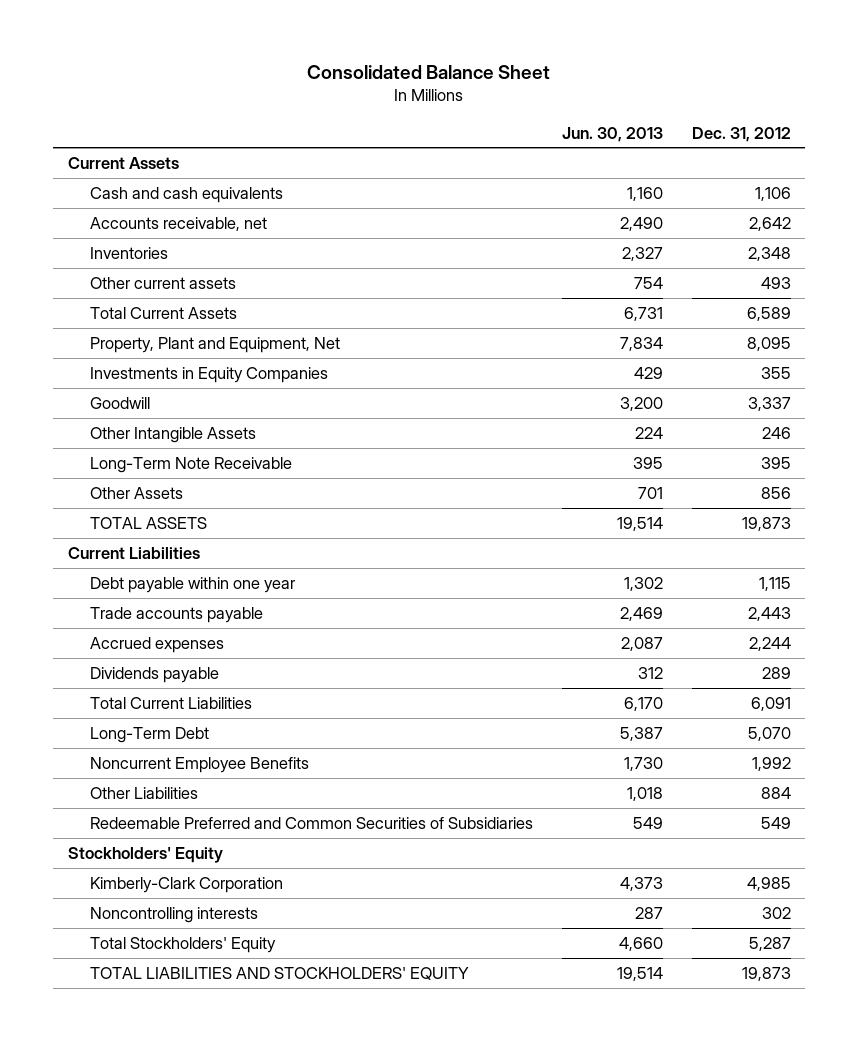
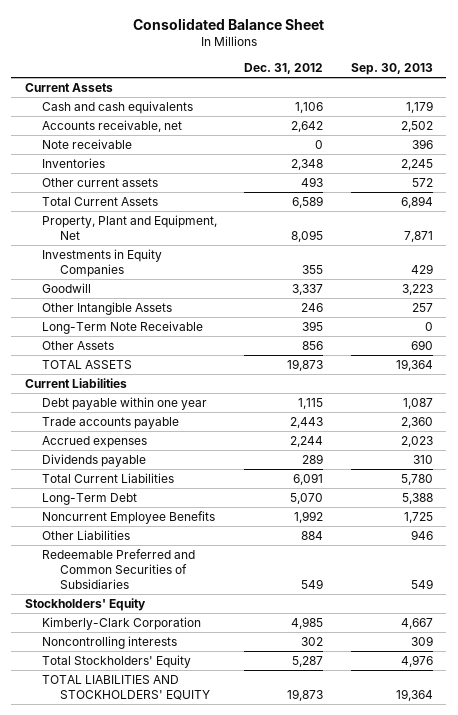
[561,126,663,142] Jun. 30, 2013 -> none
none -> [350,62,433,75] Sep. 30, 2013
none -> [42,138,133,149] Note receivable

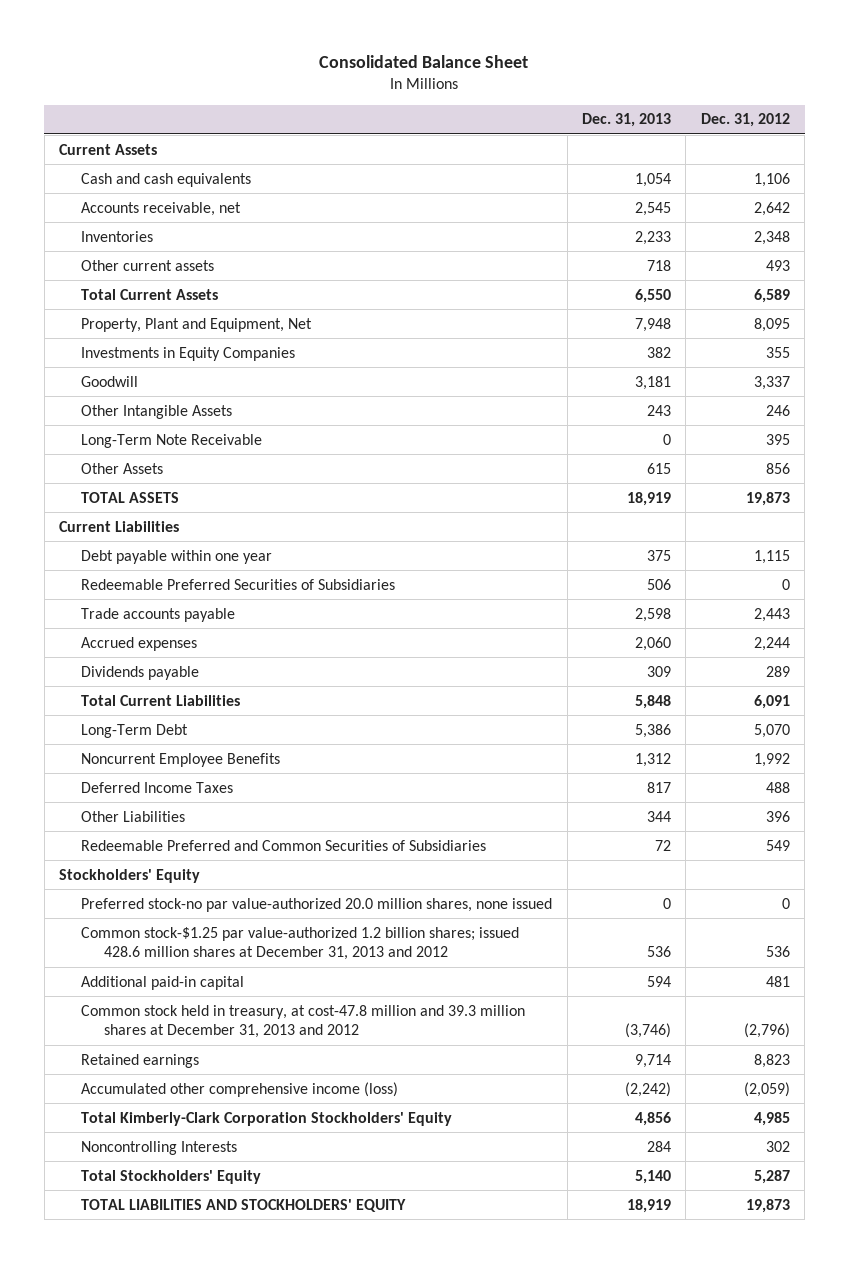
[350,62,433,75] Sep. 30, 2013 -> none
none -> [582,113,672,128] Dec. 31, 2013
[42,138,133,149] Note receivable -> none
none -> [81,578,396,590] Redeemable Preferred Securities of Subsidiaries
none -> [81,781,234,793] Deferred Income Taxes
[301,530,324,540] 884 -> [765,810,790,822] 396
none -> [81,897,553,912] Preferred stock-no par value-authorized 20.0 million shares, none issued
none -> [81,926,520,960] Common stock-$1.25 par value-authorized 1.2 billion shares; issued 428.6 million shares at December 31, 2013 and 2012
none -> [81,975,245,990] Additional paid-in capital
none -> [81,1004,526,1038] Common stock held in treasury, at cost-47.8 million and 39.3 million shares at December 31, 2013 and 2012
none -> [81,1053,200,1068] Retained earnings
none -> [81,1081,399,1097] Accumulated other comprehensive income (loss)
[42,616,202,630] Kimberly-Clark Corporation -> [81,1111,453,1126] Total Kimberly-Clark Corporation Stockholders' Equity
[42,635,178,649] Noncontrolling interests -> [81,1140,238,1155] Noncontrolling Interests

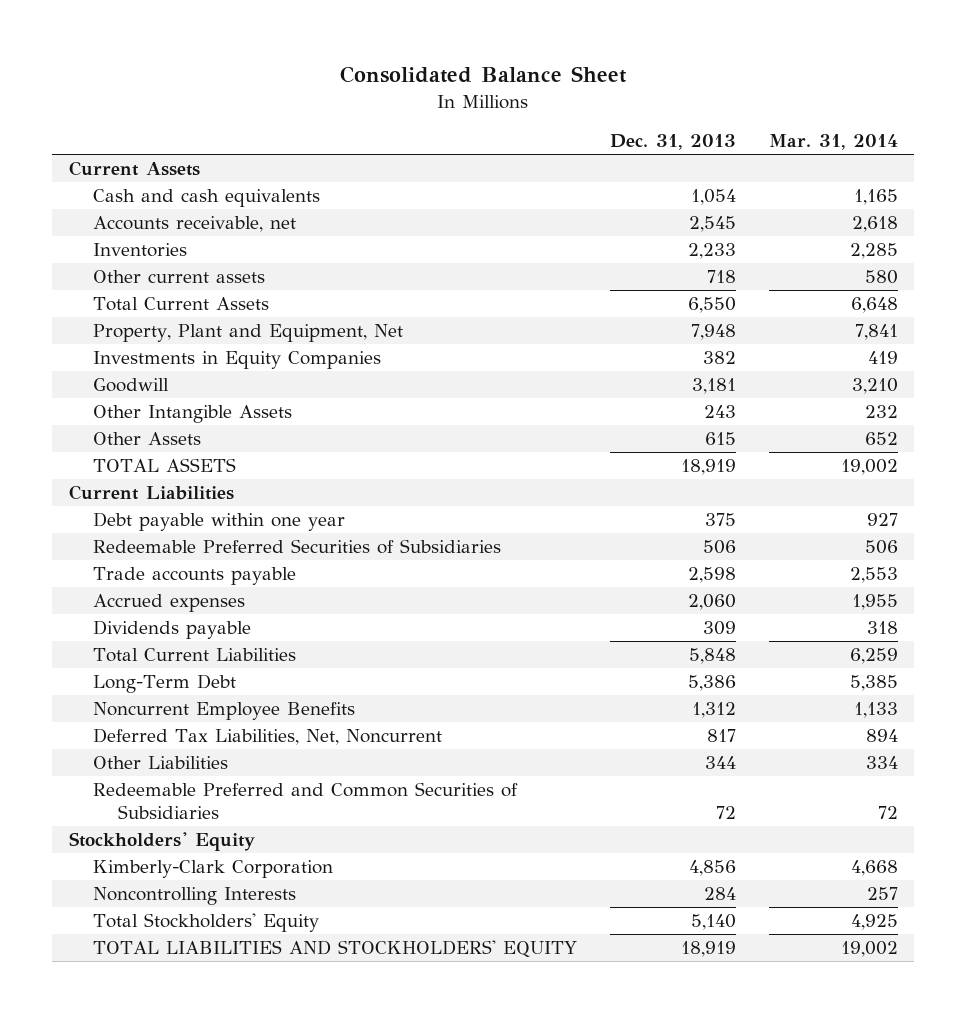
[700,113,790,128] Dec. 31, 2012 -> none
none -> [768,133,898,150] Mar. 31, 2014
[81,433,263,448] Long-Term Note Receivable -> none
[81,781,234,793] Deferred Income Taxes -> [93,728,443,746] Deferred Tax Liabilities, Net, Noncurrent
[81,897,553,912] Preferred stock-no par value-authorized 20.0 million shares, none issued -> none
[81,926,520,960] Common stock-$1.25 par value-authorized 1.2 billion shares; issued 428.6 million shares at December 31, 2013 and 2012 -> none
[81,975,245,990] Additional paid-in capital -> none
[81,1004,526,1038] Common stock held in treasury, at cost-47.8 million and 39.3 million shares at December 31, 2013 and 2012 -> none
[81,1053,200,1068] Retained earnings -> none
[81,1081,399,1097] Accumulated other comprehensive income (loss) -> none
[81,1111,453,1126] Total Kimberly-Clark Corporation Stockholders' Equity -> [93,860,334,879] Kimberly-Clark Corporation

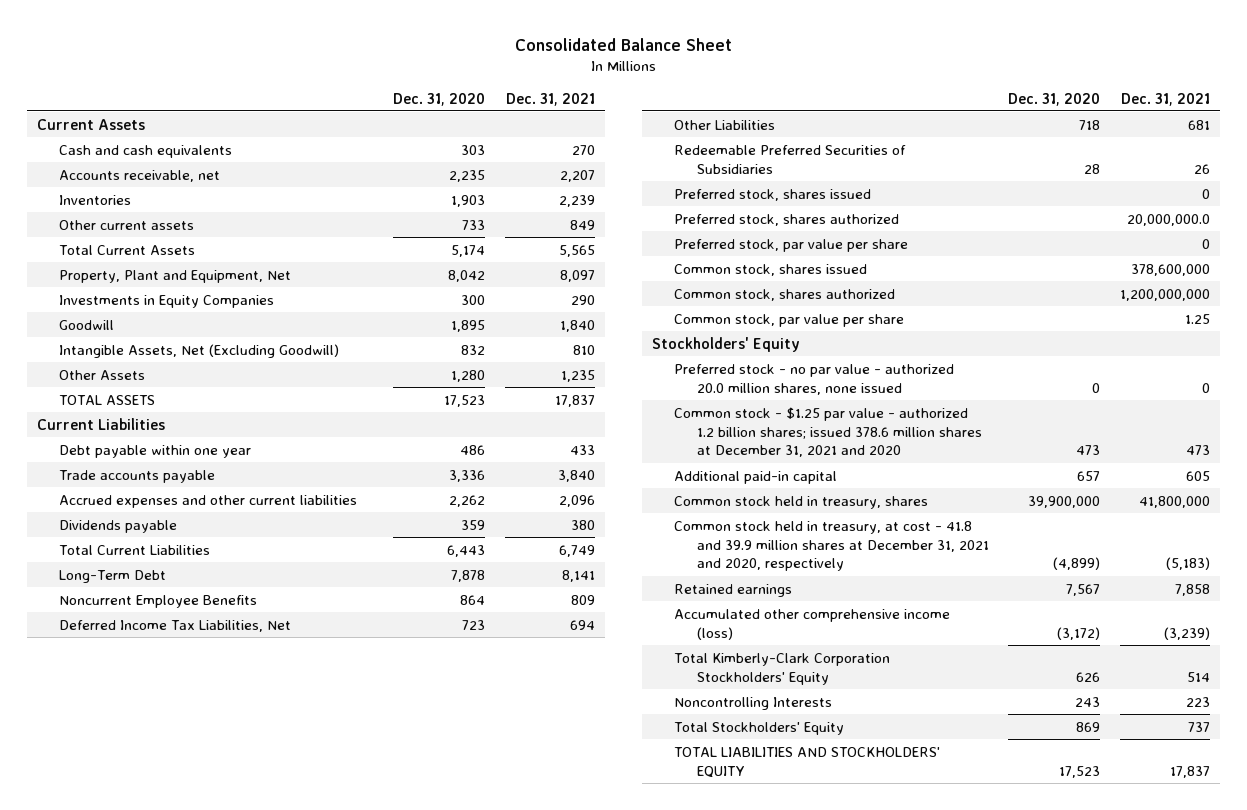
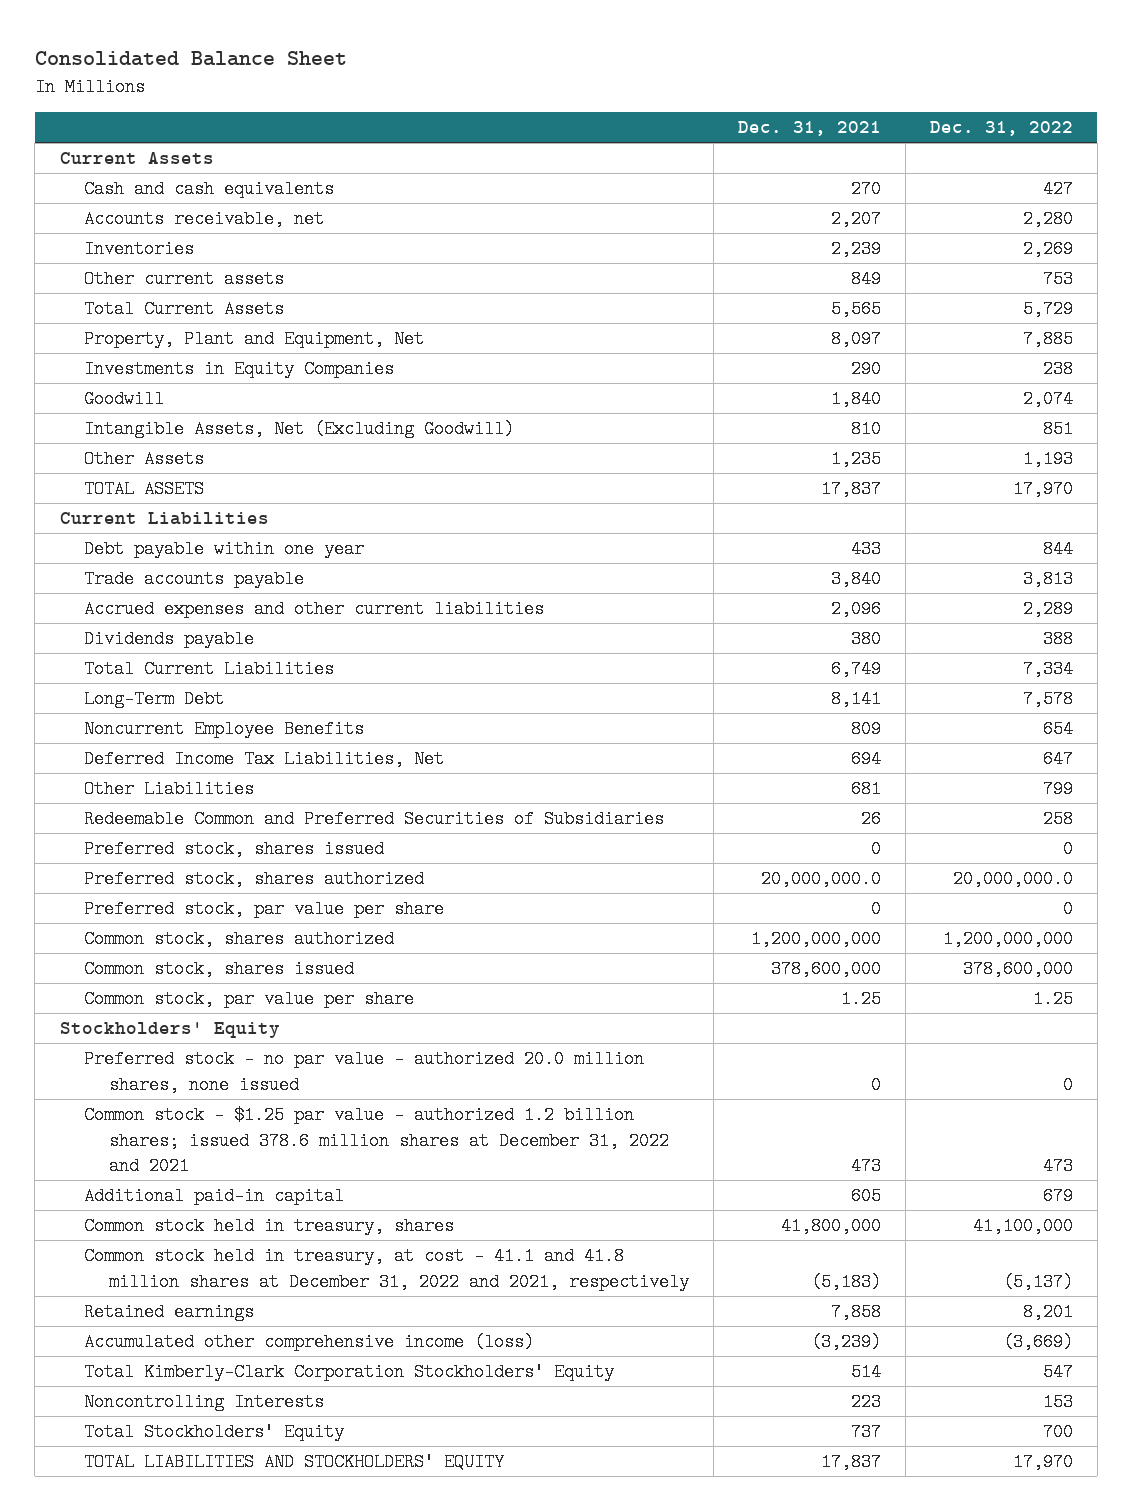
[393,92,486,106] Dec. 31, 2020 -> none
none -> [929,120,1073,136] Dec. 31, 2022
[674,144,907,174] Redeemable Preferred Securities of Subsidiaries -> [84,810,665,829] Redeemable Common and Preferred Securities of Subsidiaries
[674,263,868,276] Common stock, shares issued -> [84,960,355,979] Common stock, shares issued
[674,406,982,458] Common stock - $1.25 par value - authorized 1.2 billion shares; issued 378.6 million shares at December 31, 2021 and 2020 -> [84,1106,669,1175] Common stock - $1.25 par value - authorized 1.2 billion shares; issued 378.6 million shares at December 31, 2022 and 2021
[674,520,989,572] Common stock held in treasury, at cost - 41.8 and 39.9 million shares at December 31, 2021 and 2020, respectively -> [84,1247,689,1291] Common stock held in treasury, at cost - 41.1 and 41.8 million shares at December 31, 2022 and 2021, respectively

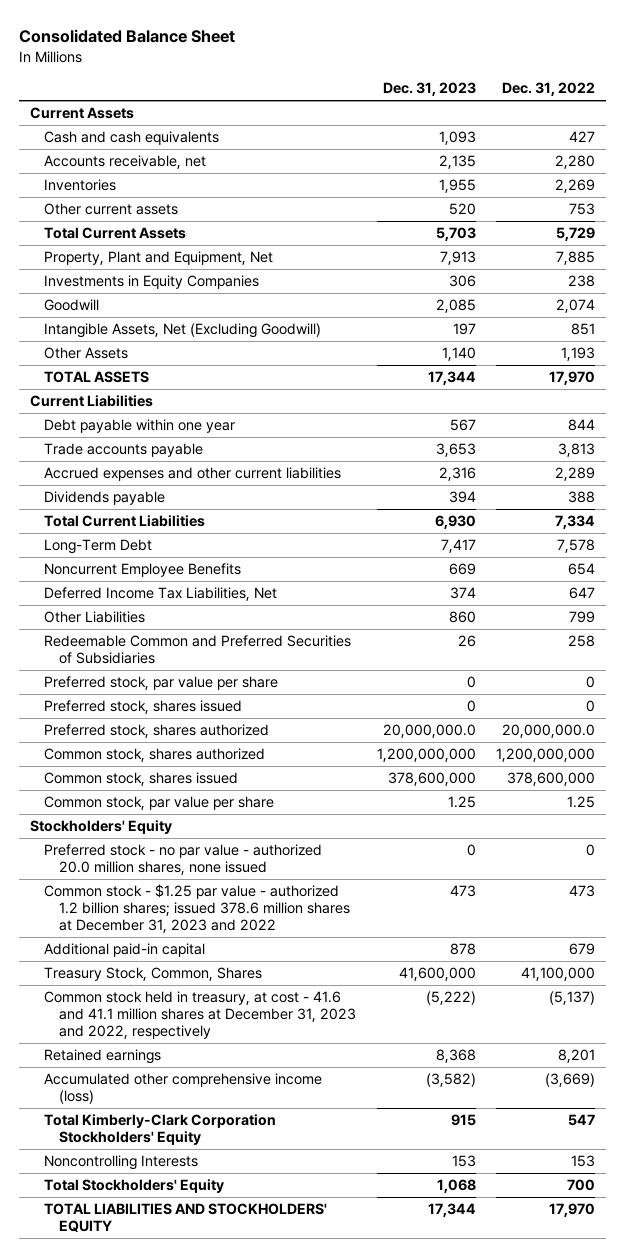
[737,120,881,136] Dec. 31, 2021 -> none
none -> [382,82,476,97] Dec. 31, 2023
[84,900,445,919] Preferred stock, par value per share -> [44,676,279,691] Preferred stock, par value per share
[84,1106,669,1175] Common stock - $1.25 par value - authorized 1.2 billion shares; issued 378.6 million shares at December 31, 2022 and 2021 -> [44,884,350,933] Common stock - $1.25 par value - authorized 1.2 billion shares; issued 378.6 million shares at December 31, 2023 and 2022
[84,1217,455,1236] Common stock held in treasury, shares -> [44,967,263,982] Treasury Stock, Common, Shares
[84,1247,689,1291] Common stock held in treasury, at cost - 41.1 and 41.8 million shares at December 31, 2022 and 2021, respectively -> [44,991,356,1039] Common stock held in treasury, at cost - 41.6 and 41.1 million shares at December 31, 2023 and 2022, respectively

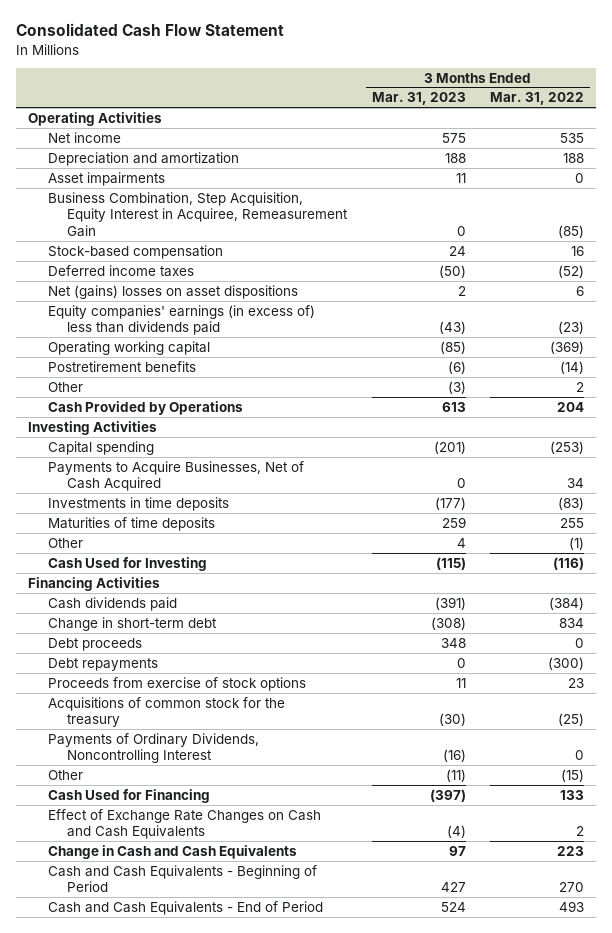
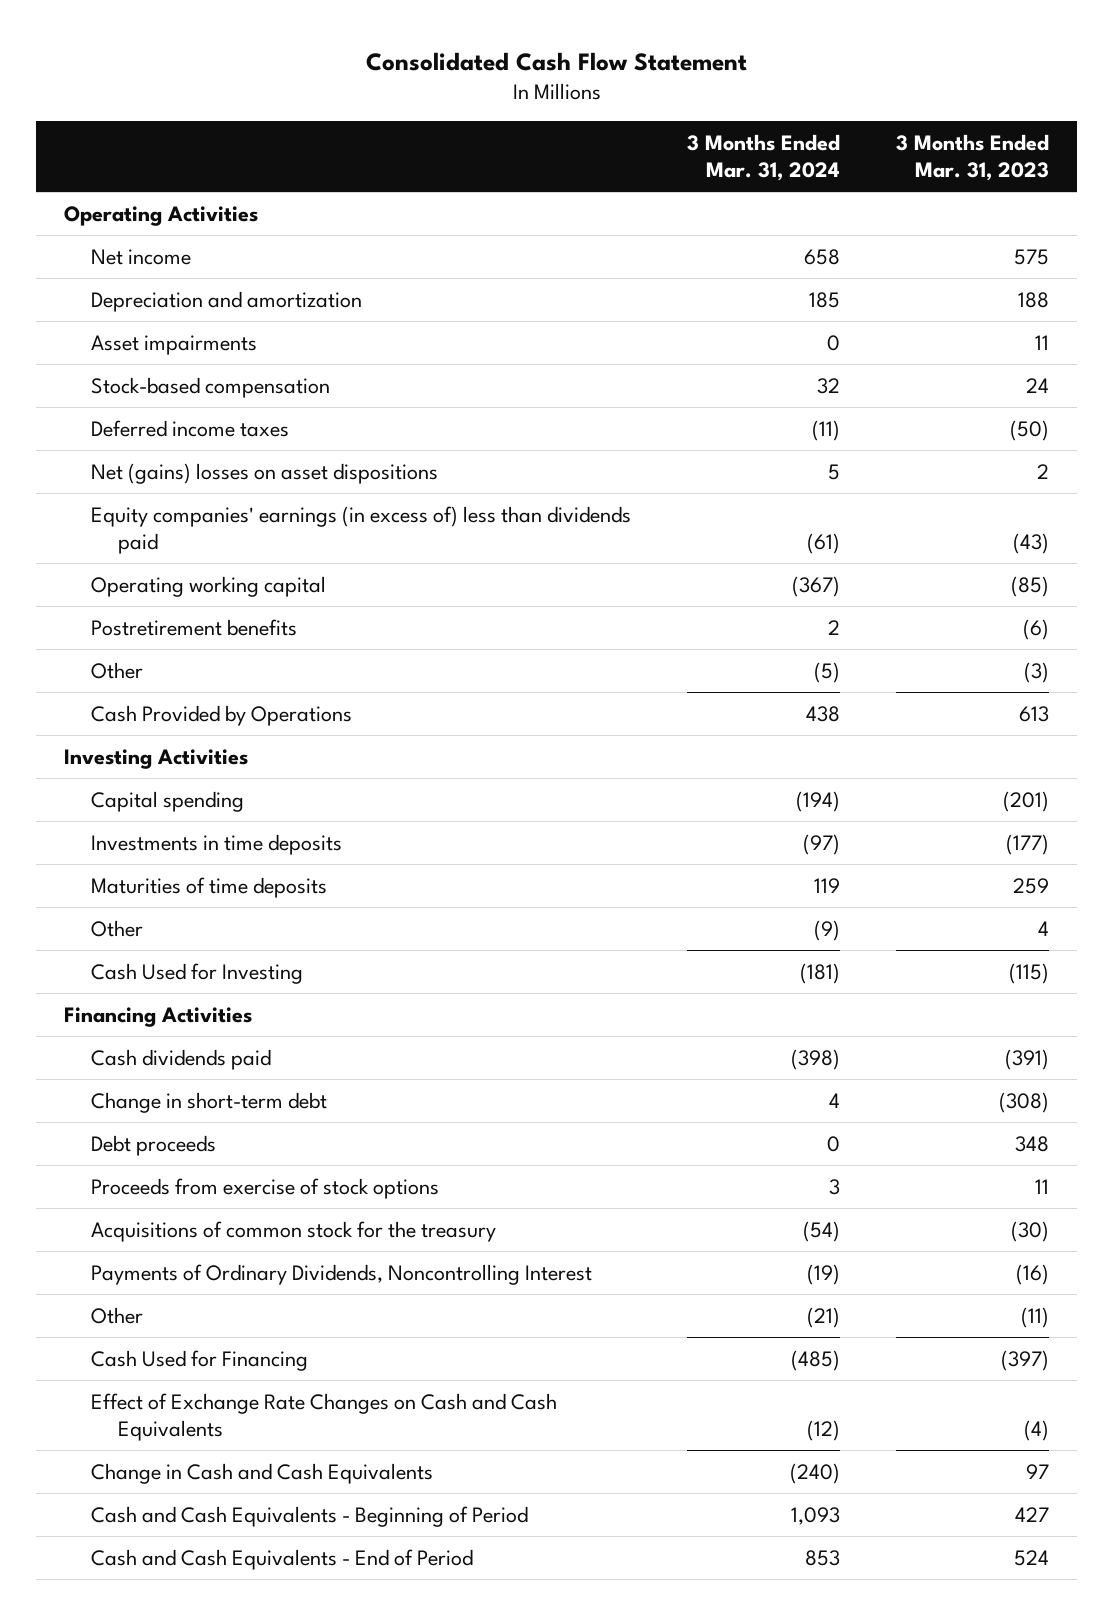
[489,92,584,106] Mar. 31, 2022 -> none
none -> [686,133,840,182] 3 Months Ended Mar. 31, 2024
[47,191,349,237] Business Combination, Step Acquisition, Equity Interest in Acquiree, Remeasurement Gain -> none
[47,460,304,492] Payments to Acquire Businesses, Net of Cash Acquired -> none
[47,657,158,671] Debt repayments -> none

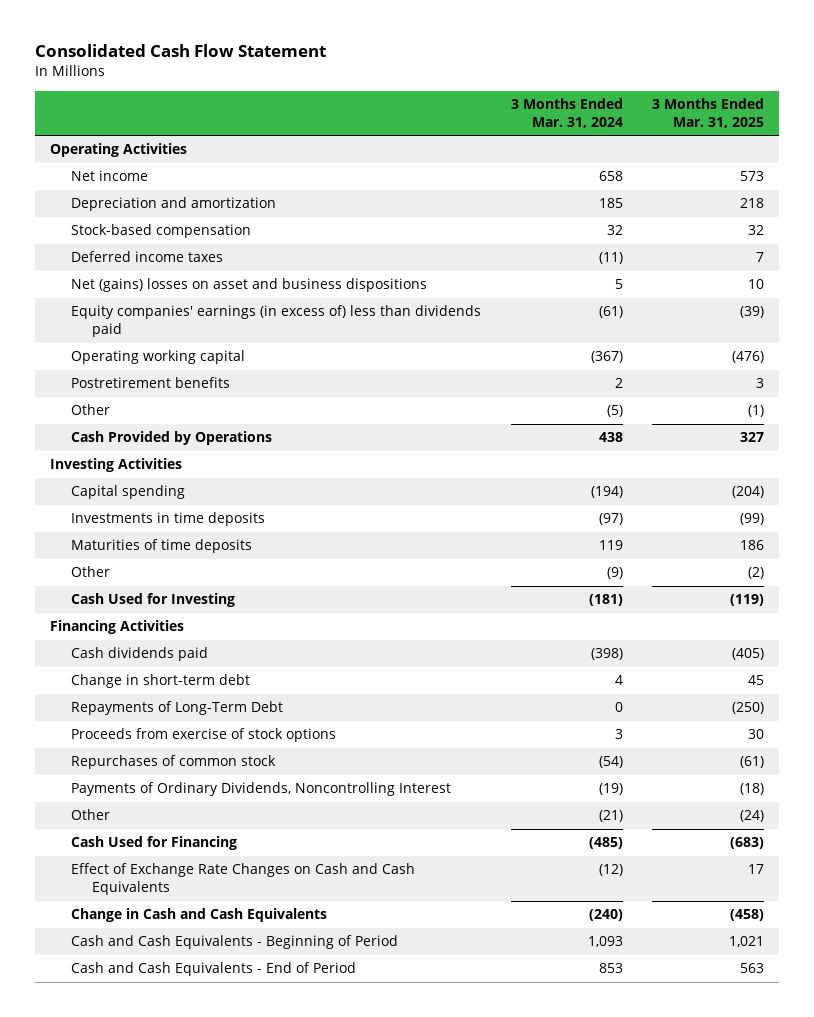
[896,133,1050,182] 3 Months Ended Mar. 31, 2023 -> none
none -> [652,97,765,128] 3 Months Ended Mar. 31, 2025
[90,334,257,355] Asset impairments -> none
[90,462,438,484] Net (gains) losses on asset dispositions -> [70,278,427,293] Net (gains) losses on asset and business dispositions
[90,1134,216,1156] Debt proceeds -> none
none -> [70,701,283,716] Repayments of Long-Term Debt
[90,1220,496,1242] Acquisitions of common stock for the treasury -> [70,755,276,770] Repurchases of common stock

